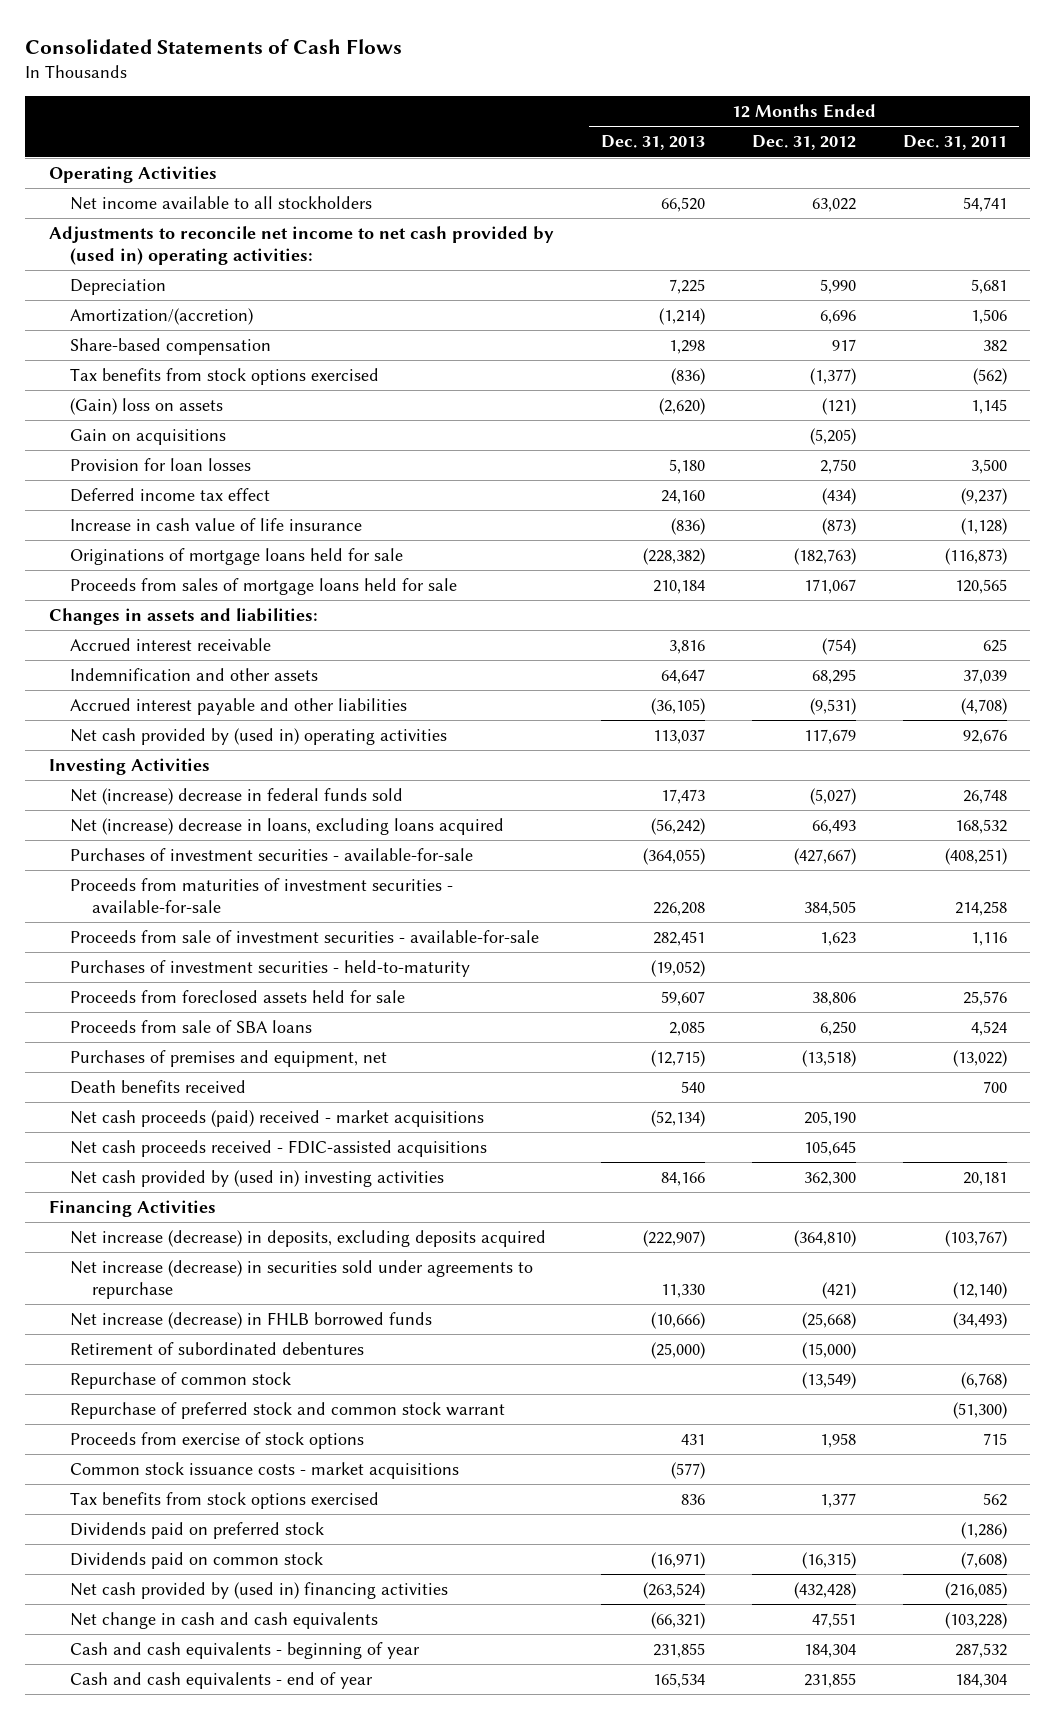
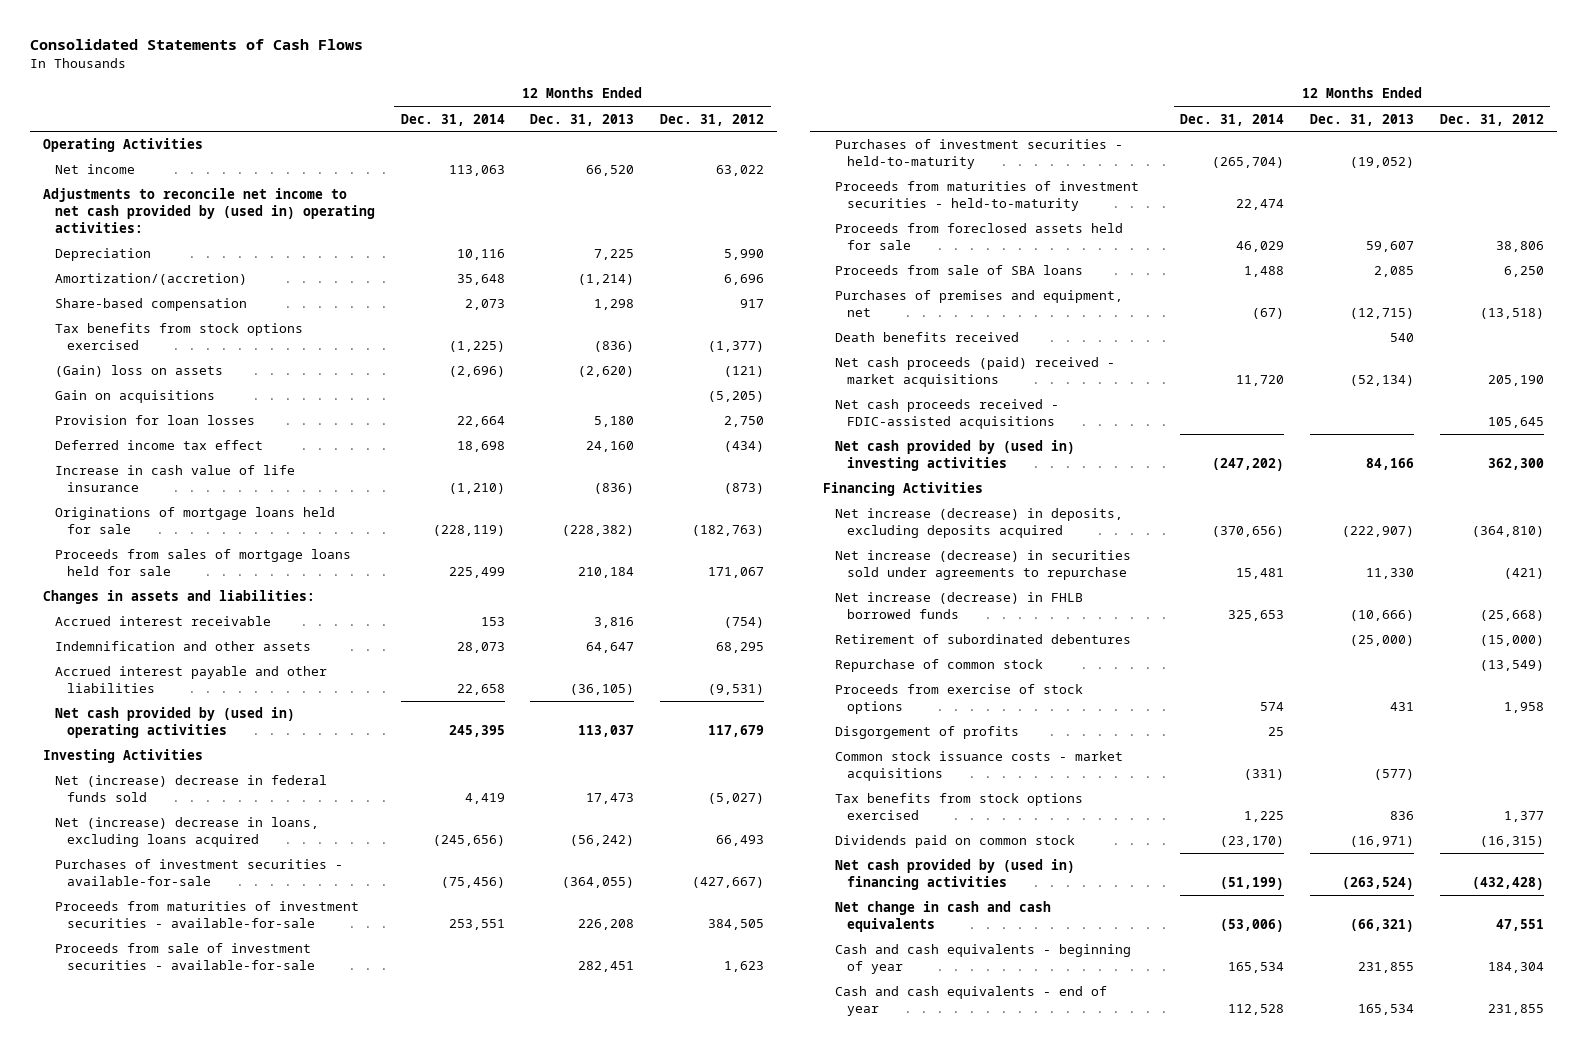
[902,135,1007,151] Dec. 31, 2011 -> none
none -> [400,113,505,126] Dec. 31, 2014
[70,196,373,211] Net income available to all stockholders -> [54,164,135,175] Net income
none -> [834,181,1139,212] Proceeds from maturities of investment securities - held-to-maturity
[70,1402,506,1420] Repurchase of preferred stock and common stock warrant -> none
none -> [834,726,1019,740] Disgorgement of profits
[70,1522,325,1540] Dividends paid on preferred stock -> none

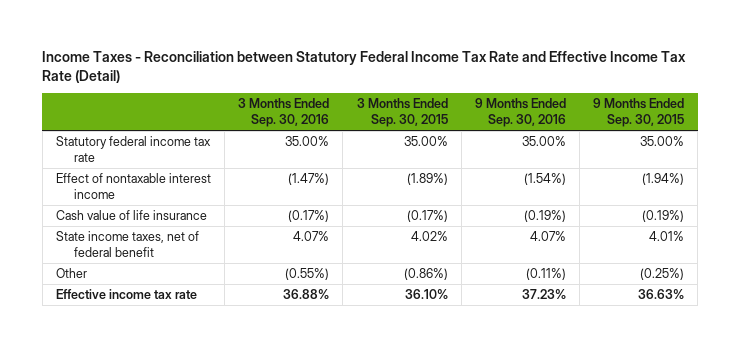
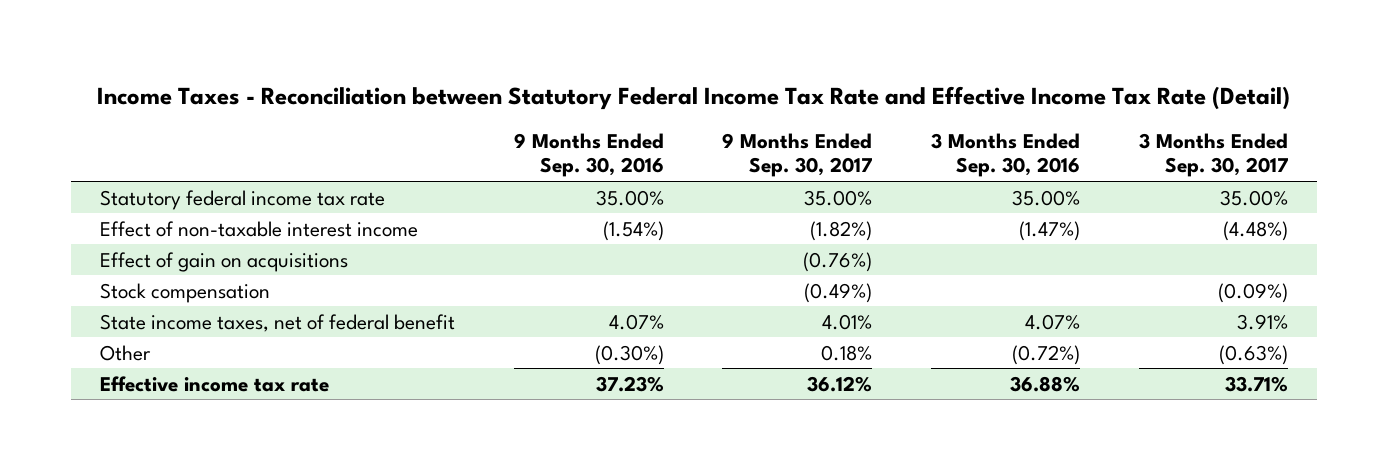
[356,98,448,128] 3 Months Ended Sep. 30, 2015 -> none
[593,98,685,128] 9 Months Ended Sep. 30, 2015 -> none
none -> [722,132,873,178] 9 Months Ended Sep. 30, 2017
none -> [1138,132,1288,178] 3 Months Ended Sep. 30, 2017
[55,210,207,221] Cash value of life insurance -> none
[55,173,211,199] Effect of nontaxable interest income -> [100,220,419,237] Effect of non-taxable interest income
none -> [100,251,349,272] Effect of gain on acquisitions
none -> [100,282,271,303] Stock compensation
[285,268,330,281] (0.55%) -> [1011,344,1080,365] (0.72%)
[525,268,566,281] (0.11%) -> [594,344,664,365] (0.30%)

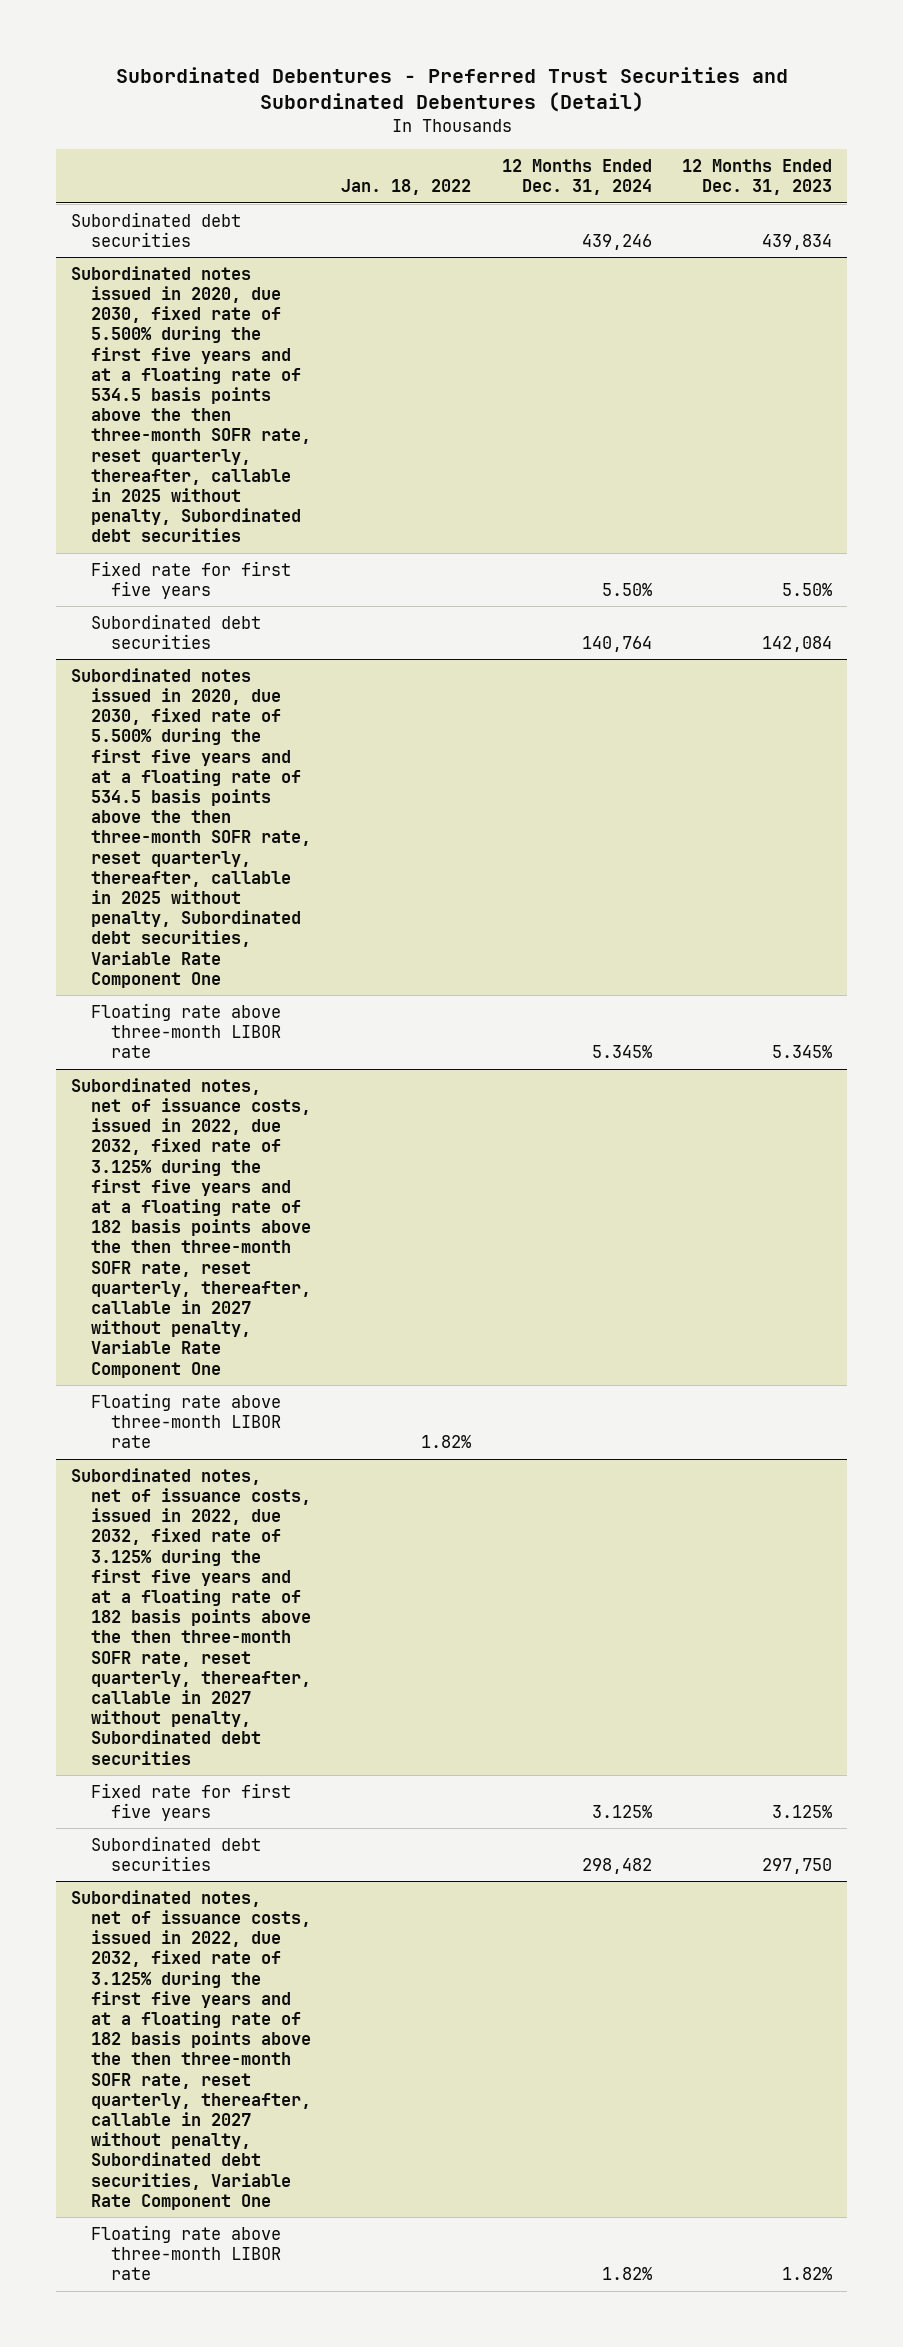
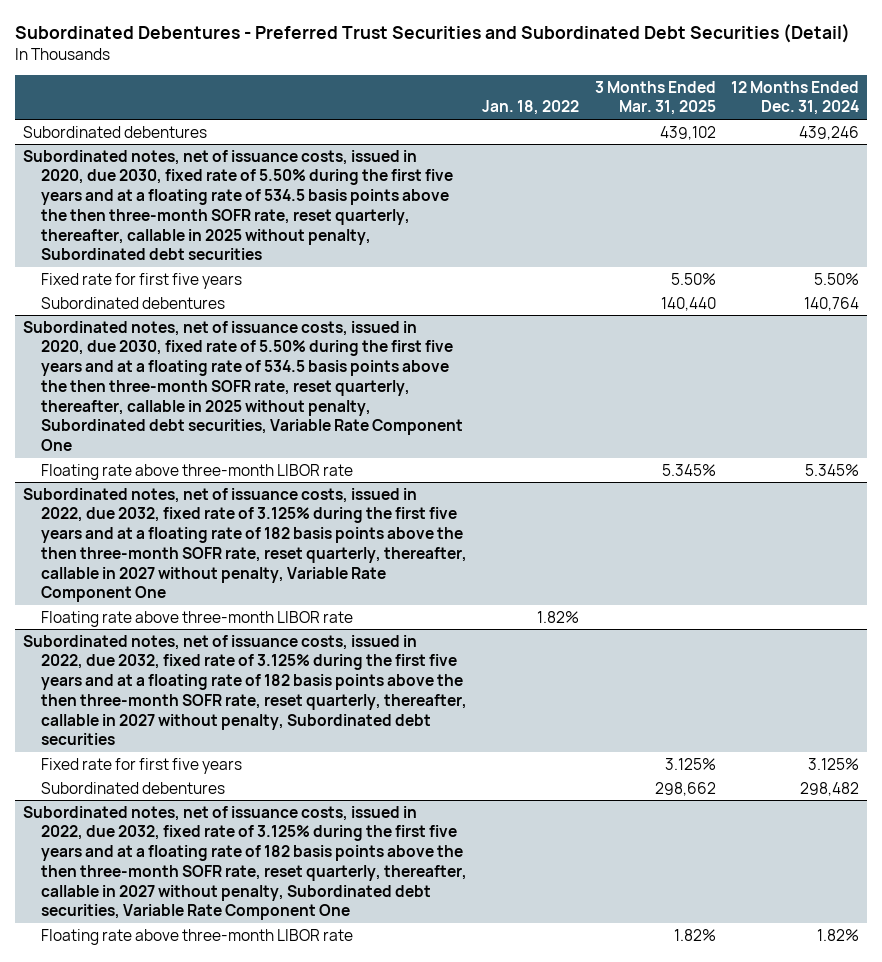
[115,66,788,113] Subordinated Debentures - Preferred Trust Securities and Subordinated Debentures (Detail) -> [15,24,851,44] Subordinated Debentures - Preferred Trust Securities and Subordinated Debt Securities (Detail)
[681,158,832,196] 12 Months Ended Dec. 31, 2023 -> none
none -> [594,80,716,116] 3 Months Ended Mar. 31, 2025
[71,211,242,248] Subordinated debt securities -> [23,125,208,138] Subordinated debentures
[71,265,312,543] Subordinated notes issued in 2020, due 2030, fixed rate of 5.500% during the first five years and at a floating rate of 534.5 basis points above the then three-month SOFR rate, reset quarterly, thereafter, callable in 2025 without penalty, Subordinated debt securities -> [23,149,453,261] Subordinated notes, net of issuance costs, issued in 2020, due 2030, fixed rate of 5.50% during the first five years and at a floating rate of 534.5 basis points above the then three-month SOFR rate, reset quarterly, thereafter, callable in 2025 without penalty, Subordinated debt securities
[91,613,262,650] Subordinated debt securities -> [40,296,225,309] Subordinated debentures
[71,667,312,988] Subordinated notes issued in 2020, due 2030, fixed rate of 5.500% during the first five years and at a floating rate of 534.5 basis points above the then three-month SOFR rate, reset quarterly, thereafter, callable in 2025 without penalty, Subordinated debt securities, Variable Rate Component One -> [23,320,463,451] Subordinated notes, net of issuance costs, issued in 2020, due 2030, fixed rate of 5.50% during the first five years and at a floating rate of 534.5 basis points above the then three-month SOFR rate, reset quarterly, thereafter, callable in 2025 without penalty, Subordinated debt securities, Variable Rate Component One
[91,1835,262,1872] Subordinated debt securities -> [40,781,225,794] Subordinated debentures

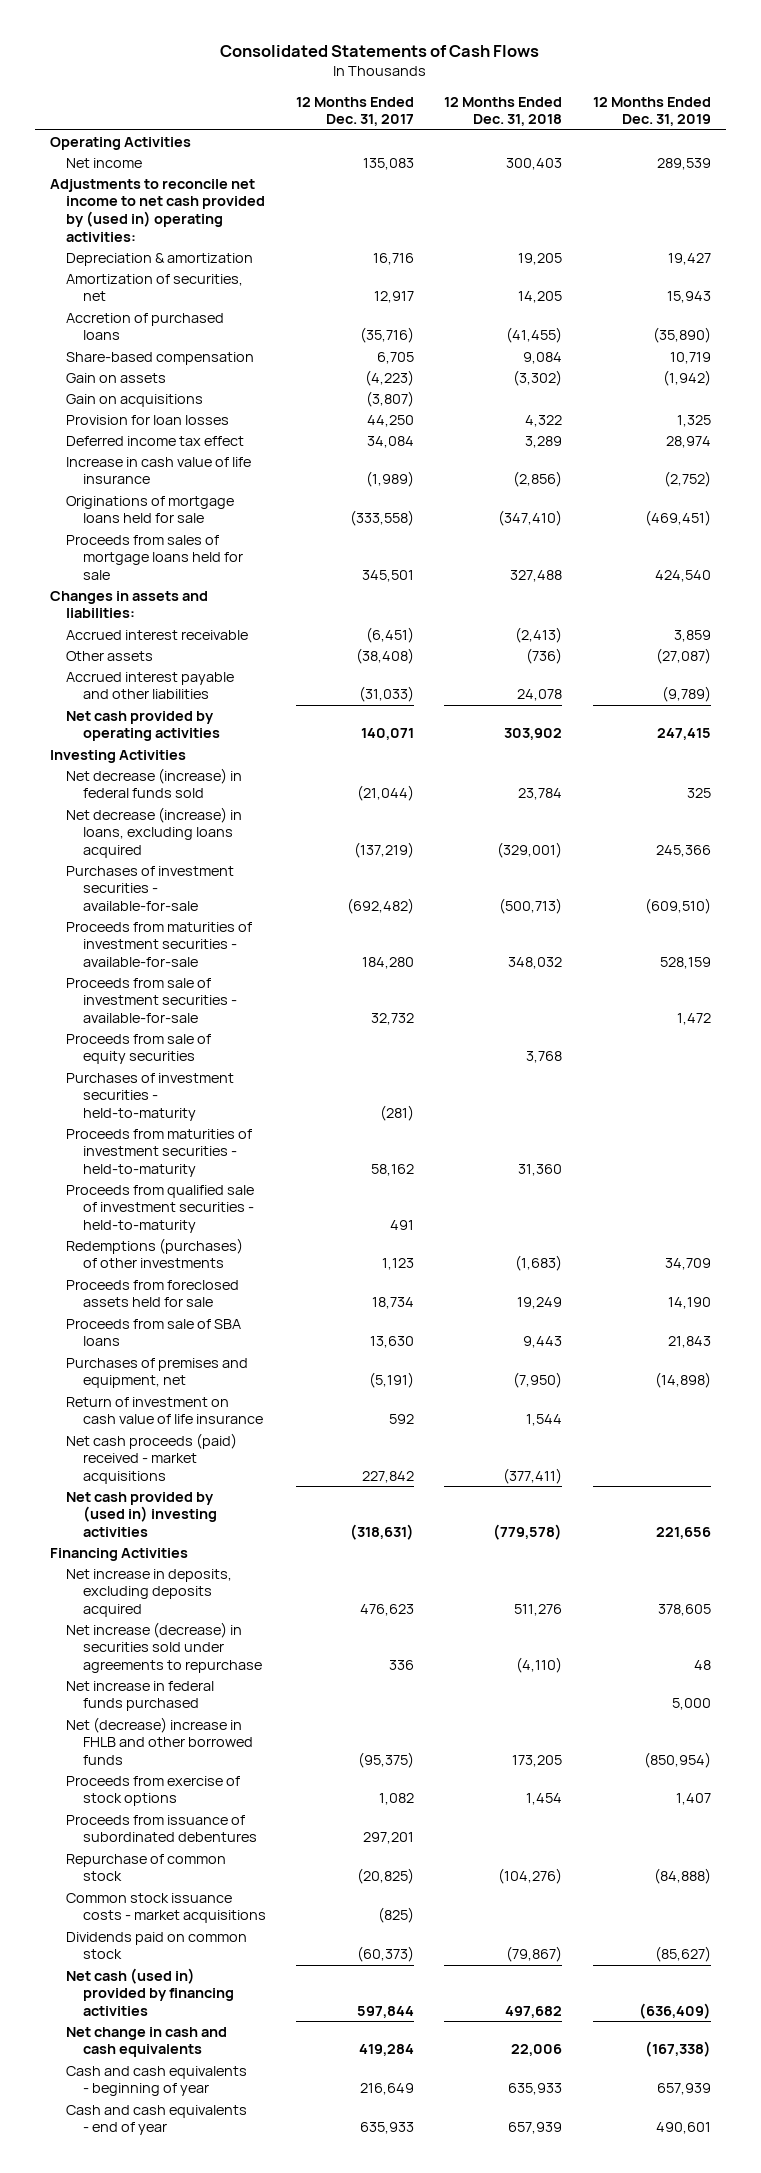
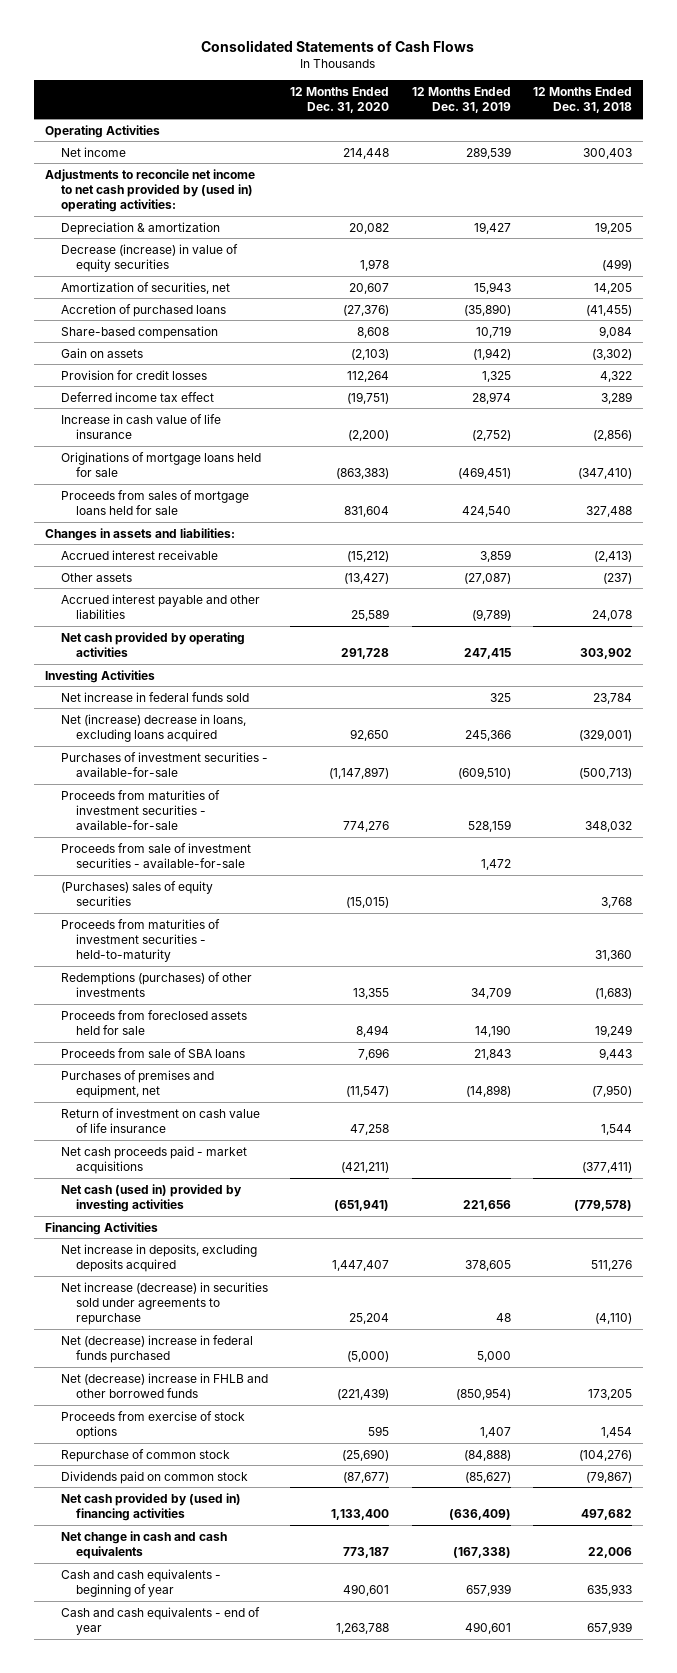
[296,96,415,127] 12 Months Ended Dec. 31, 2017 -> none
none -> [290,87,390,114] 12 Months Ended Dec. 31, 2020
none -> [60,243,238,273] Decrease (increase) in value of equity securities
[66,393,204,407] Gain on acquisitions -> none
[66,414,230,425] Provision for loan losses -> [60,369,207,380] Provision for credit losses
[526,647,563,664] (736) -> [602,572,632,584] (237)
[66,767,243,799] Net decrease (increase) in federal funds sold -> [60,691,249,702] Net increase in federal funds sold
[66,806,243,859] Net decrease (increase) in loans, excluding loans acquired -> [60,713,246,743] Net (increase) decrease in loans, excluding loans acquired
[66,1072,235,1122] Purchases of investment securities - held-to-maturity -> none
[66,1033,212,1065] Proceeds from sale of equity securities -> [60,880,213,907] (Purchases) sales of equity securities
[66,1184,255,1234] Proceeds from qualified sale of investment securities - held-to-maturity -> none
[66,1432,238,1485] Net cash proceeds (paid) received - market acquisitions -> [60,1145,247,1175] Net cash proceeds paid - market acquisitions
[66,1491,217,1538] Net cash provided by (used in) investing activities -> [60,1183,242,1213] Net cash (used in) provided by investing activities
[66,1680,215,1712] Net increase in federal funds purchased -> [60,1334,253,1364] Net (decrease) increase in federal funds purchased
[66,1814,257,1843] Proceeds from issuance of subordinated debentures -> none
[66,1892,266,1924] Common stock issuance costs - market acquisitions -> none
[66,1967,234,2017] Net cash (used in) provided by financing activities -> [60,1492,241,1522] Net cash provided by (used in) financing activities

